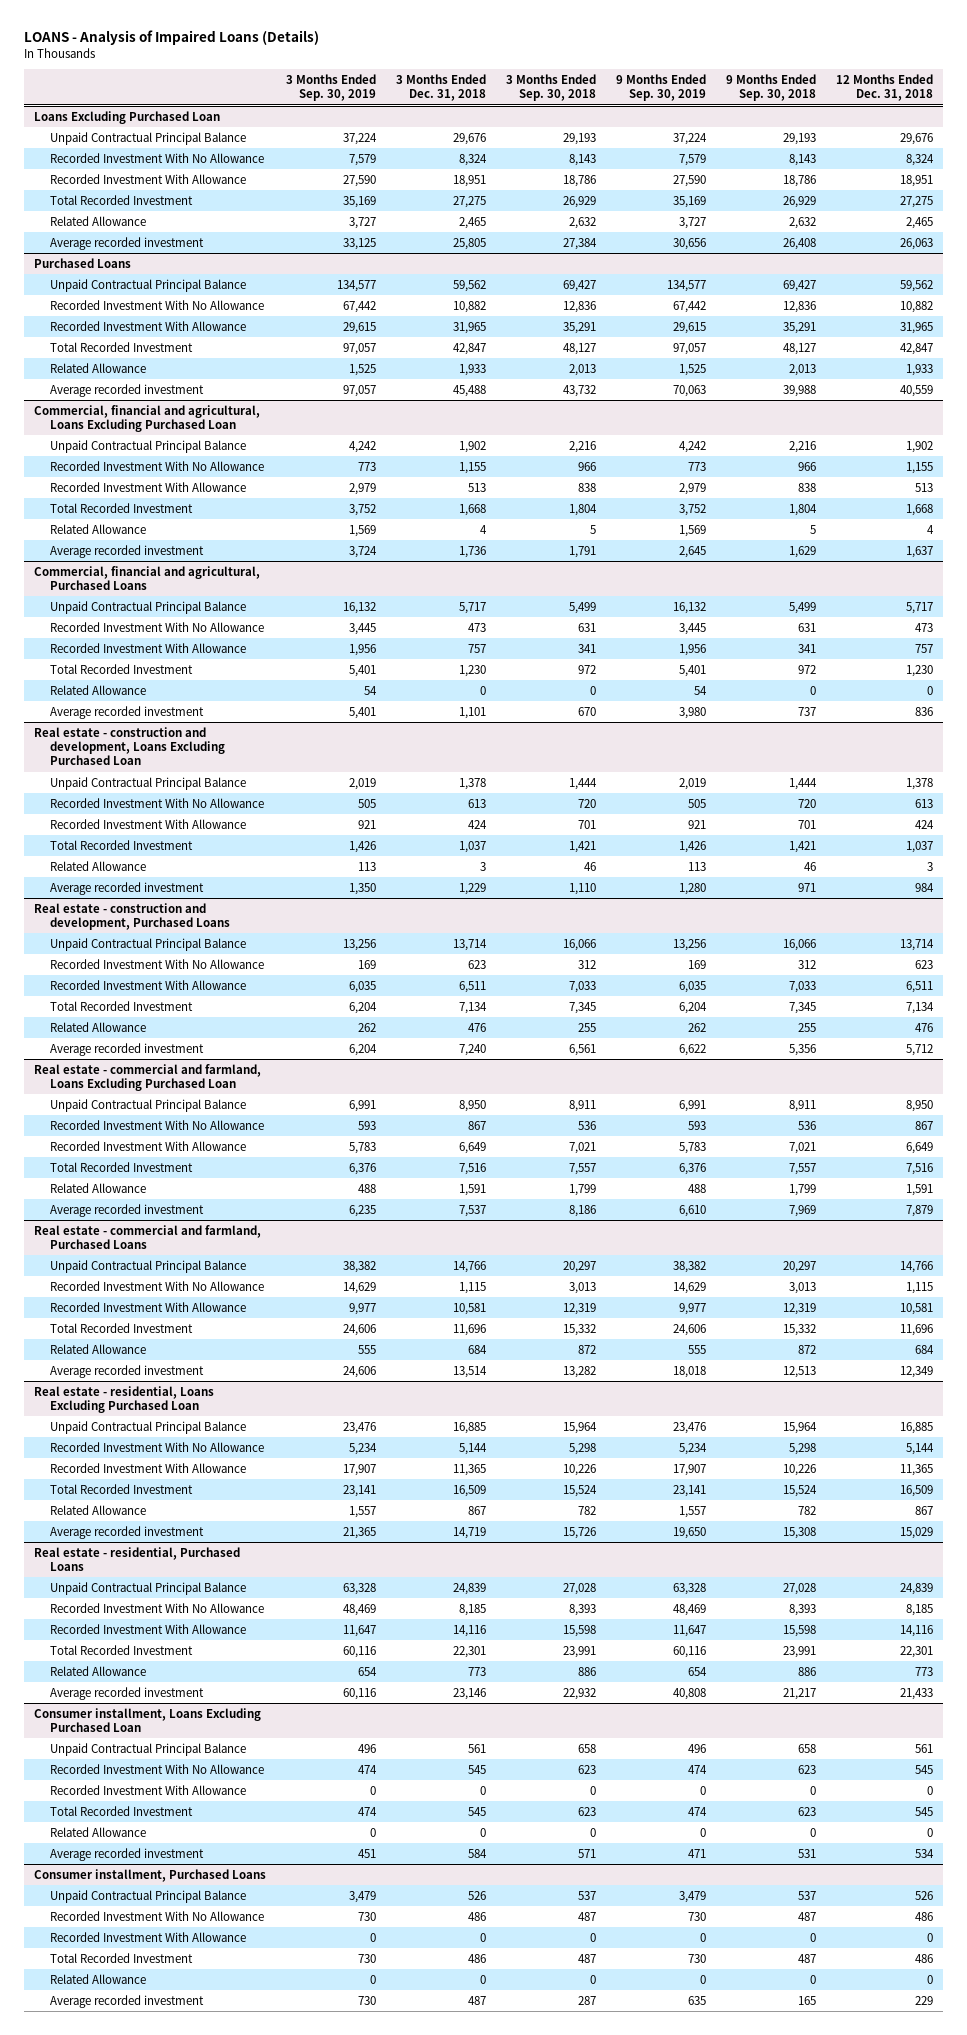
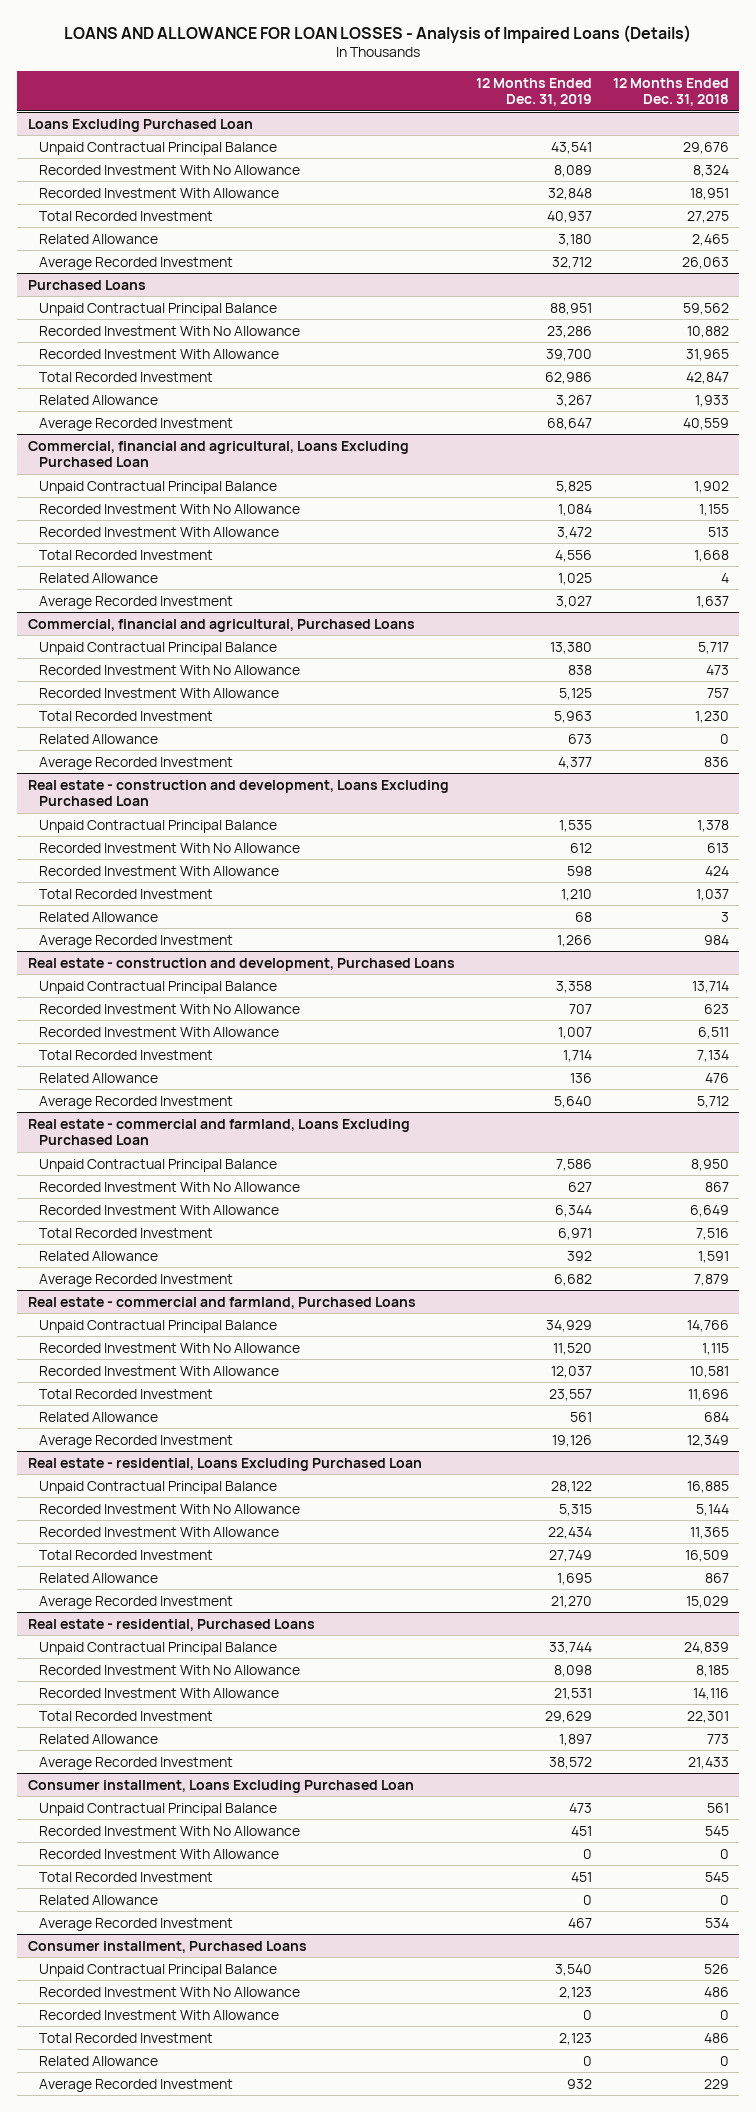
[24,30,320,46] LOANS - Analysis of Impaired Loans (Details) -> [64,24,692,43] LOANS AND ALLOWANCE FOR LOAN LOSSES - Analysis of Impaired Loans (Details)
[285,74,376,102] 3 Months Ended Sep. 30, 2019 -> none
[395,74,486,102] 3 Months Ended Dec. 31, 2018 -> none
[505,74,596,102] 3 Months Ended Sep. 30, 2018 -> none
[615,74,706,102] 9 Months Ended Sep. 30, 2019 -> none
[725,74,816,102] 9 Months Ended Sep. 30, 2018 -> none
none -> [475,77,592,107] 12 Months Ended Dec. 31, 2019
[50,236,205,250] Average recorded investment -> [38,256,233,270] Average Recorded Investment
[50,383,205,397] Average recorded investment -> [38,417,233,431] Average Recorded Investment
[50,544,205,558] Average recorded investment -> [38,595,233,609] Average Recorded Investment
[50,705,205,719] Average recorded investment -> [38,756,233,770] Average Recorded Investment
[50,881,205,895] Average recorded investment -> [38,934,233,948] Average Recorded Investment
[50,1042,205,1056] Average recorded investment -> [38,1095,233,1109] Average Recorded Investment
[50,1203,205,1217] Average recorded investment -> [38,1273,233,1287] Average Recorded Investment
[50,1364,205,1378] Average recorded investment -> [38,1434,233,1448] Average Recorded Investment
[50,1525,205,1539] Average recorded investment -> [38,1595,233,1609] Average Recorded Investment
[50,1686,205,1700] Average recorded investment -> [38,1756,233,1770] Average Recorded Investment
[50,1847,205,1861] Average recorded investment -> [38,1917,233,1931] Average Recorded Investment
[50,1994,205,2008] Average recorded investment -> [38,2078,233,2092] Average Recorded Investment

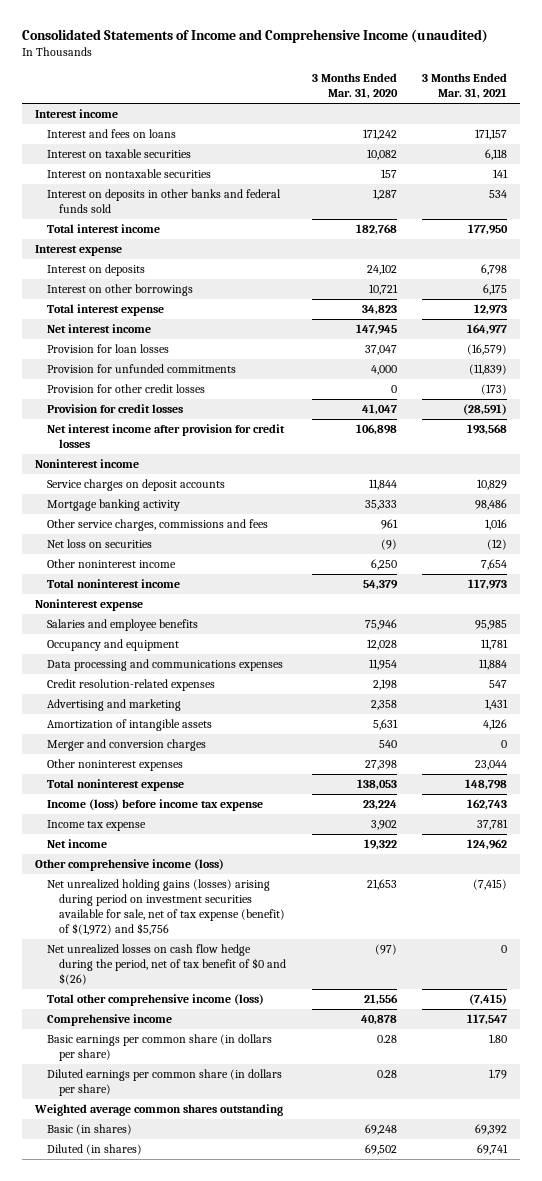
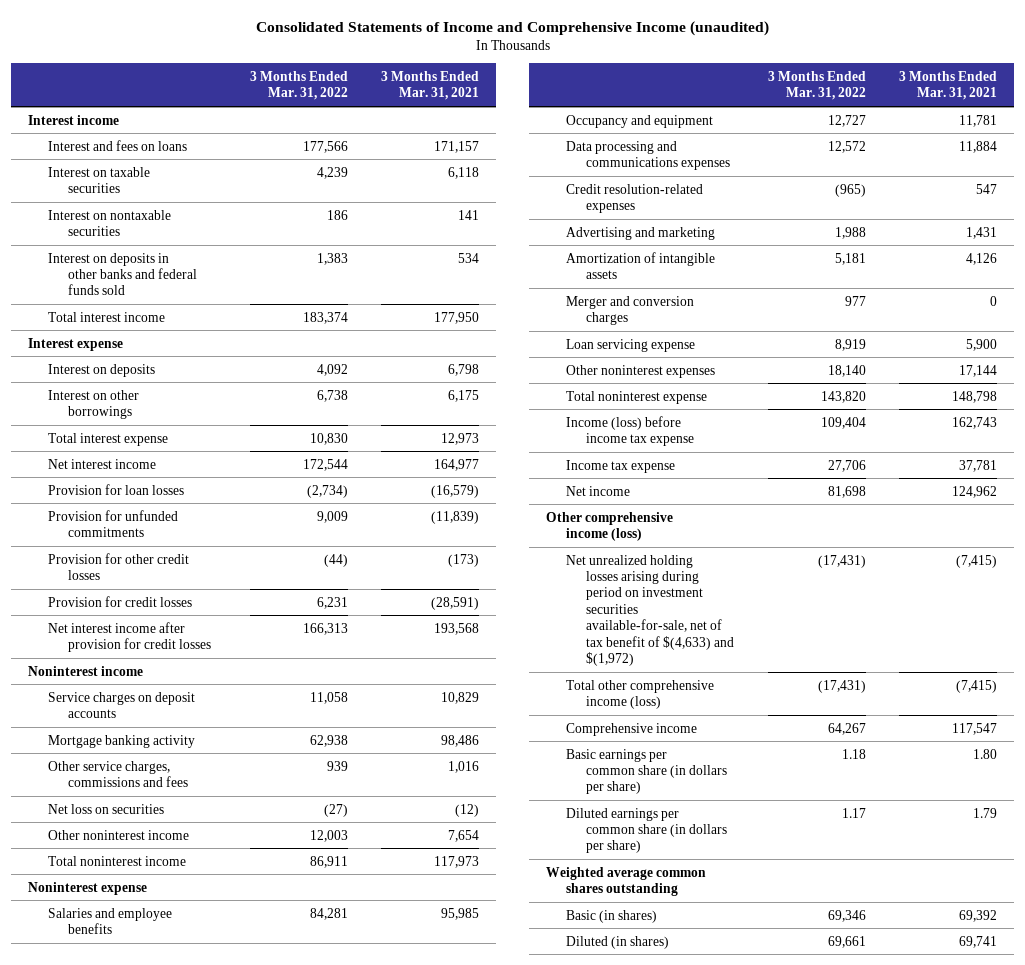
[311,73,398,100] 3 Months Ended Mar. 31, 2020 -> none
none -> [249,70,348,101] 3 Months Ended Mar. 31, 2022
none -> [566,338,696,352] Loan servicing expense
[475,760,508,771] 23,044 -> [959,364,998,377] 17,144
[47,944,287,986] Net unrealized losses on cash flow hedge during the period, net of tax benefit of $0 and $(26) -> none
[47,879,286,936] Net unrealized holding gains (losses) arising during period on investment securities available for sale, net of tax expense (benefit) of $(1,972) and $5,756 -> [566,554,735,667] Net unrealized holding losses arising during period on investment securities available-for-sale, net of tax benefit of $(4,633) and $(1,972)

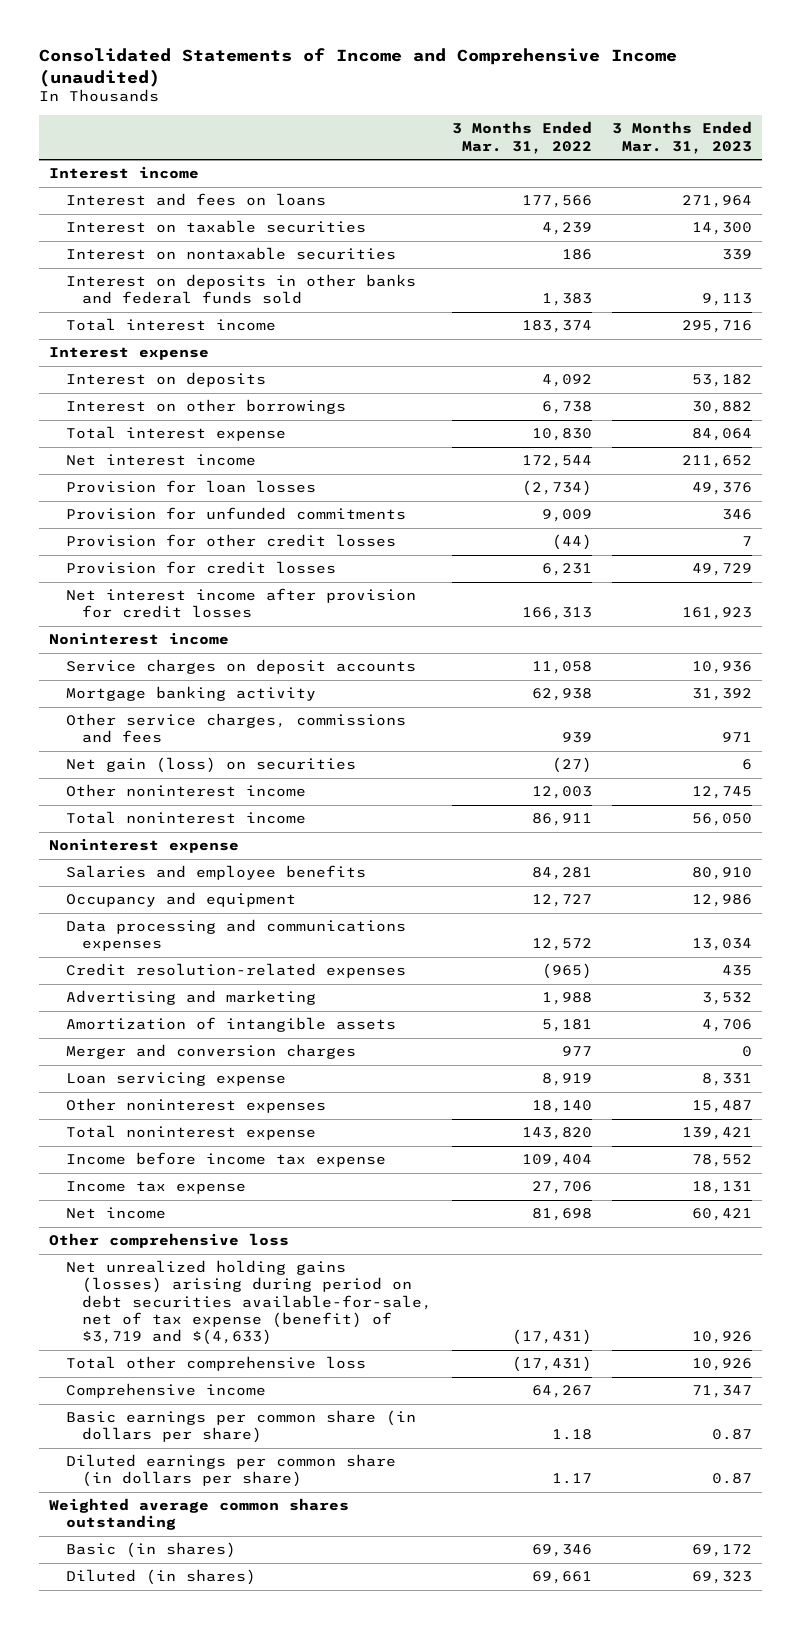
[381,70,480,101] 3 Months Ended Mar. 31, 2021 -> none
none -> [611,121,752,154] 3 Months Ended Mar. 31, 2023
[47,803,164,814] Net loss on securities -> [65,757,356,774] Net gain (loss) on securities
[566,415,695,446] Income (loss) before income tax expense -> [65,1152,386,1168] Income before income tax expense
[546,511,674,541] Other comprehensive income (loss) -> [49,1233,290,1249] Other comprehensive loss
[566,554,735,667] Net unrealized holding losses arising during period on investment securities available-for-sale, net of tax benefit of $(4,633) and $(1,972) -> [65,1260,432,1346] Net unrealized holding gains (losses) arising during period on debt securities available-for-sale, net of tax expense (benefit) of $3,719 and $(4,633)
[566,679,715,709] Total other comprehensive income (loss) -> [65,1356,366,1372] Total other comprehensive loss

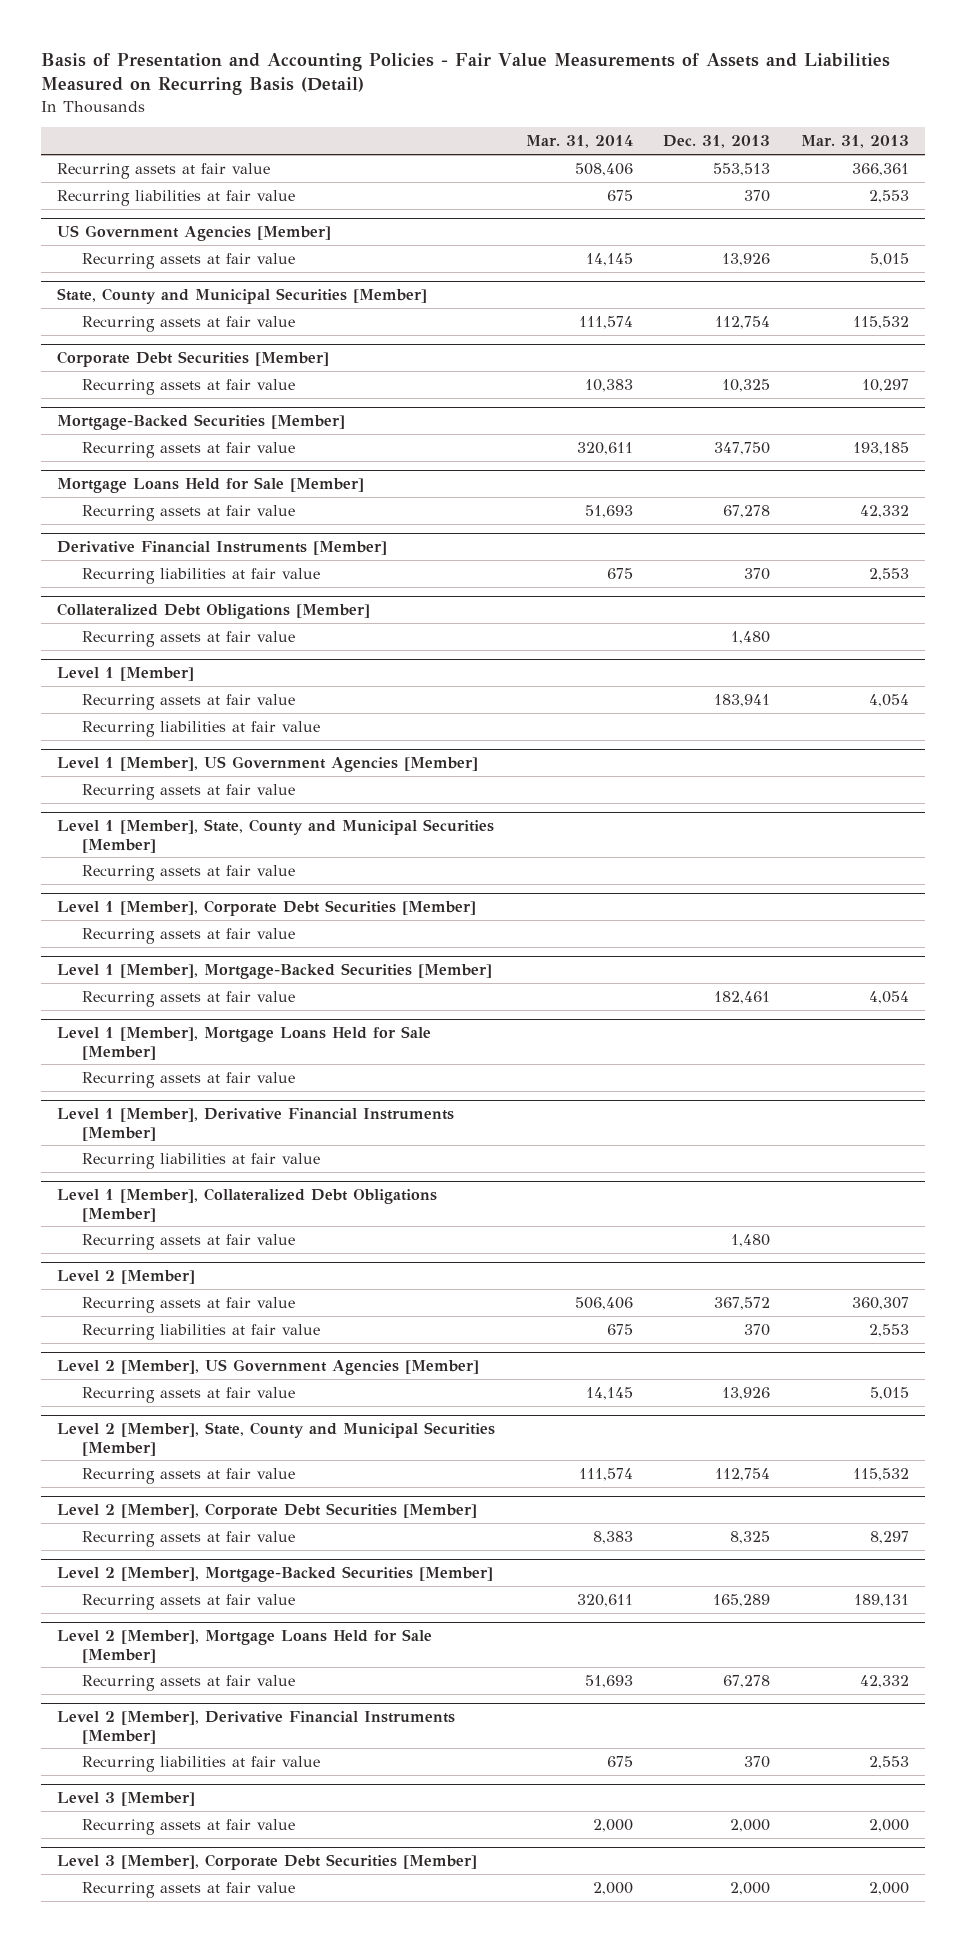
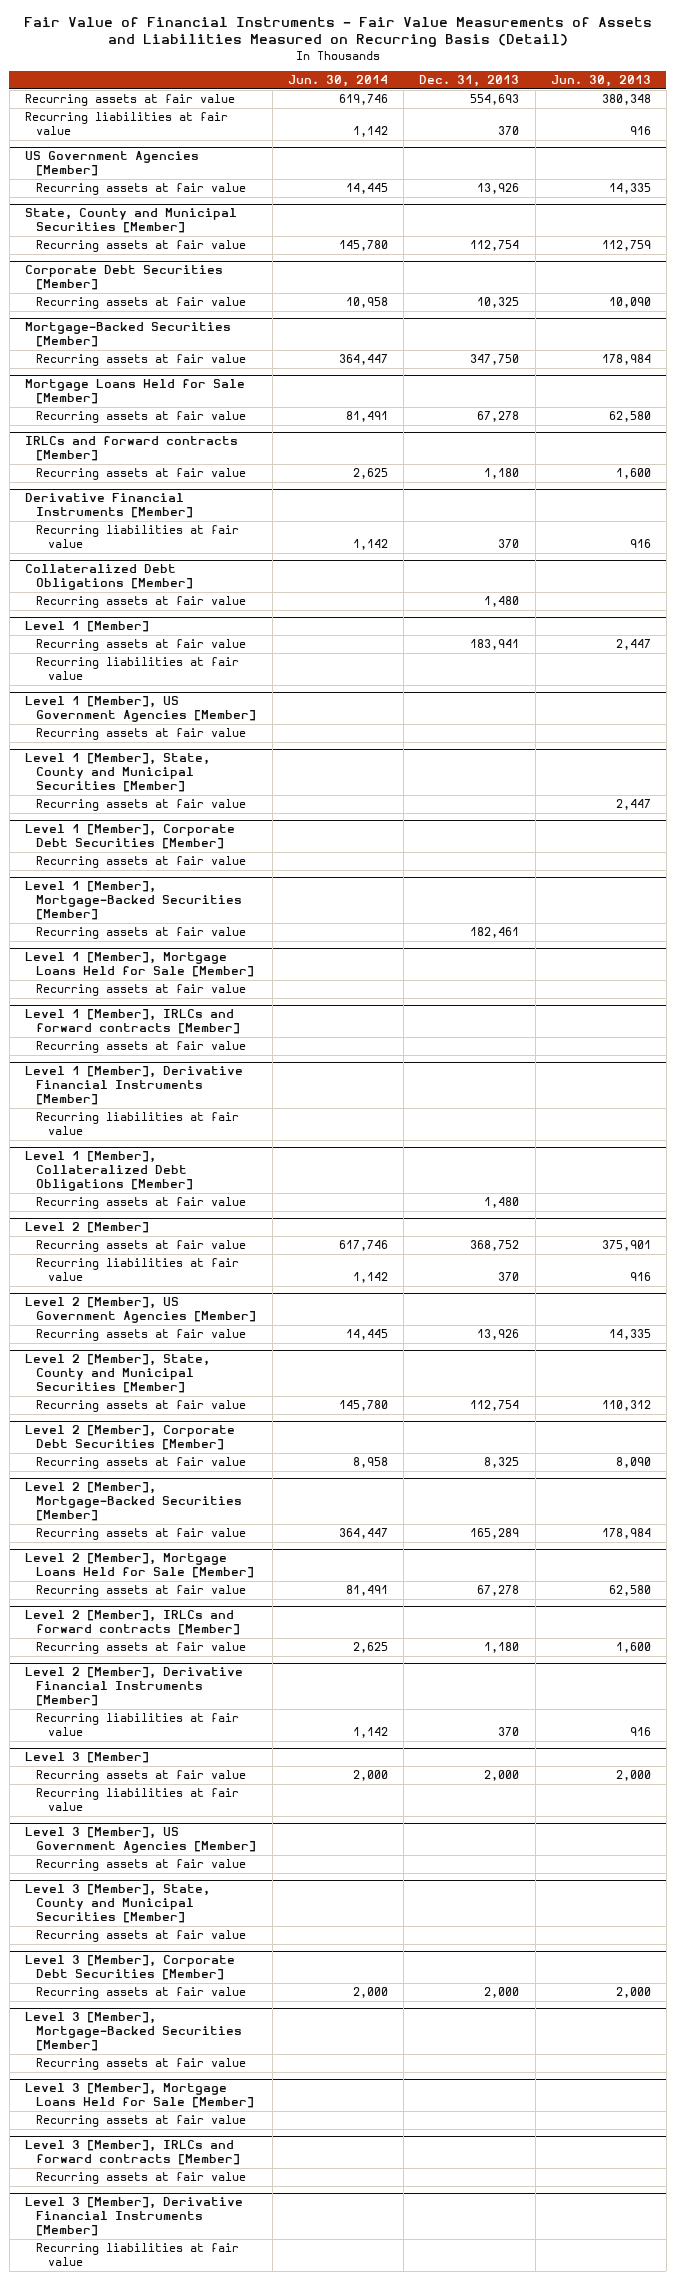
[41,52,891,96] Basis of Presentation and Accounting Policies - Fair Value Measurements of Assets and Liabilities Measured on Recurring Basis (Detail) -> [23,16,652,48] Fair Value of Financial Instruments - Fair Value Measurements of Assets and Liabilities Measured on Recurring Basis (Detail)
[525,135,633,149] Mar. 31, 2014 -> none
[801,135,910,149] Mar. 31, 2013 -> none
none -> [287,75,388,88] Jun. 30, 2014
none -> [550,75,651,88] Jun. 30, 2013
[713,162,771,176] 553,513 -> [470,94,520,106] 554,693
none -> [24,436,238,462] IRLCs and forward contracts [Member]
none -> [36,468,247,481] Recurring assets at fair value
none -> [24,1009,241,1035] Level 1 [Member], IRLCs and forward contracts [Member]
none -> [36,1041,247,1054] Recurring assets at fair value
[714,1296,771,1310] 367,572 -> [470,1240,520,1252] 368,752
none -> [24,1610,241,1636] Level 2 [Member], IRLCs and forward contracts [Member]
none -> [36,1642,247,1655] Recurring assets at fair value
none -> [36,1788,240,1812] Recurring liabilities at fair value
none -> [24,1827,257,1854] Level 3 [Member], US Government Agencies [Member]
none -> [36,1859,247,1872] Recurring assets at fair value
none -> [24,1884,210,1924] Level 3 [Member], State, County and Municipal Securities [Member]
none -> [36,1930,247,1943] Recurring assets at fair value
none -> [24,2012,243,2052] Level 3 [Member], Mortgage-Backed Securities [Member]
none -> [36,2058,247,2071] Recurring assets at fair value
none -> [24,2083,255,2109] Level 3 [Member], Mortgage Loans Held for Sale [Member]
none -> [36,2115,247,2128] Recurring assets at fair value
none -> [24,2140,241,2166] Level 3 [Member], IRLCs and forward contracts [Member]
none -> [36,2172,247,2185] Recurring assets at fair value
none -> [24,2197,243,2237] Level 3 [Member], Derivative Financial Instruments [Member]
none -> [36,2243,240,2267] Recurring liabilities at fair value

